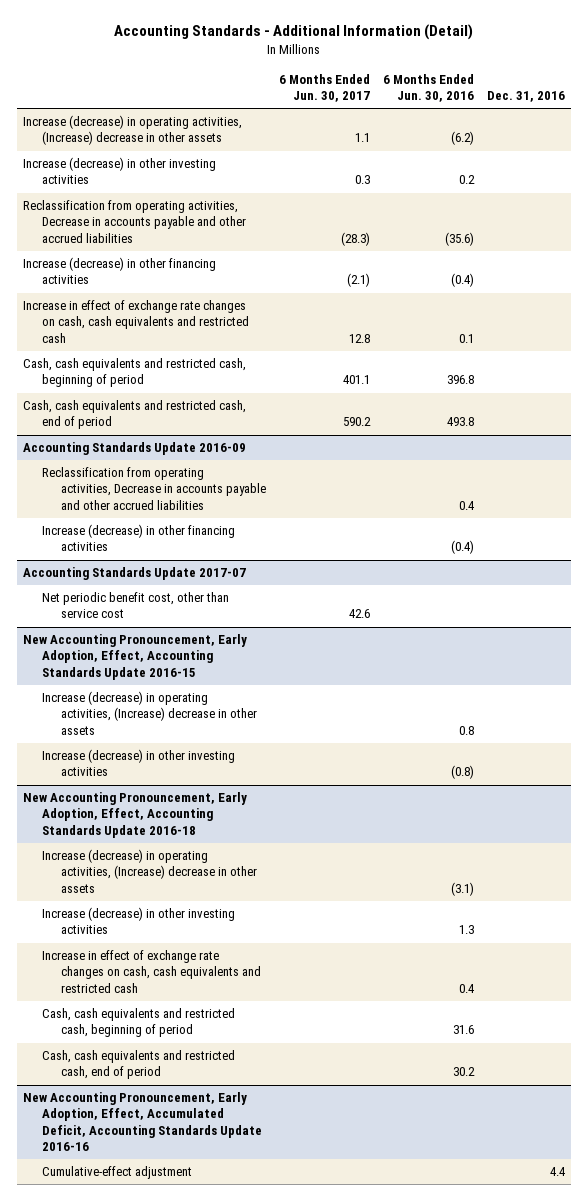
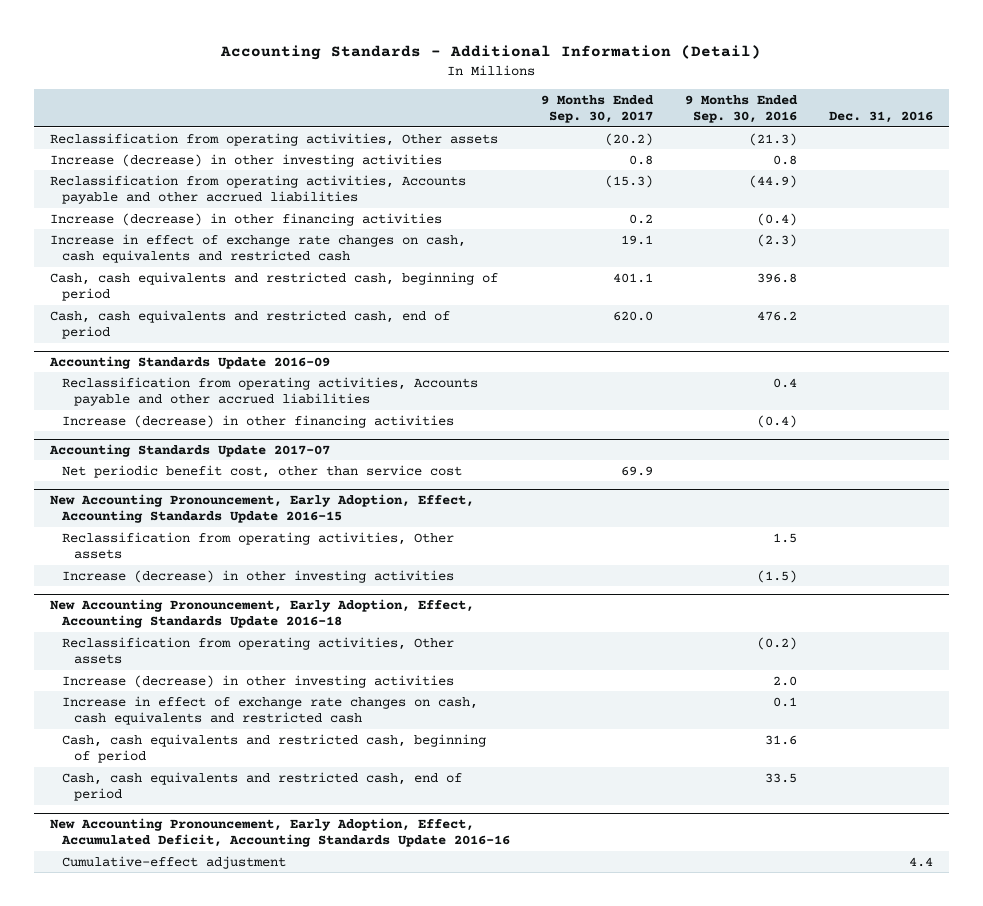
[278,73,370,103] 6 Months Ended Jun. 30, 2017 -> none
[382,73,474,103] 6 Months Ended Jun. 30, 2016 -> none
none -> [541,94,655,124] 9 Months Ended Sep. 30, 2017
none -> [685,94,799,124] 9 Months Ended Sep. 30, 2016
[23,115,243,146] Increase (decrease) in operating activities, (Increase) decrease in other assets -> [49,132,498,146] Reclassification from operating activities, Other assets
[23,200,246,243] Reclassification from operating activities, Decrease in accounts payable and other accrued liabilities -> [49,174,466,205] Reclassification from operating activities, Accounts payable and other accrued liabilities
[41,467,266,510] Reclassification from operating activities, Decrease in accounts payable and other accrued liabilities -> [61,376,478,407] Reclassification from operating activities, Accounts payable and other accrued liabilities
[41,691,257,735] Increase (decrease) in operating activities, (Increase) decrease in other assets -> [61,531,454,560] Reclassification from operating activities, Other assets
[41,849,257,893] Increase (decrease) in operating activities, (Increase) decrease in other assets -> [61,636,454,665] Reclassification from operating activities, Other assets

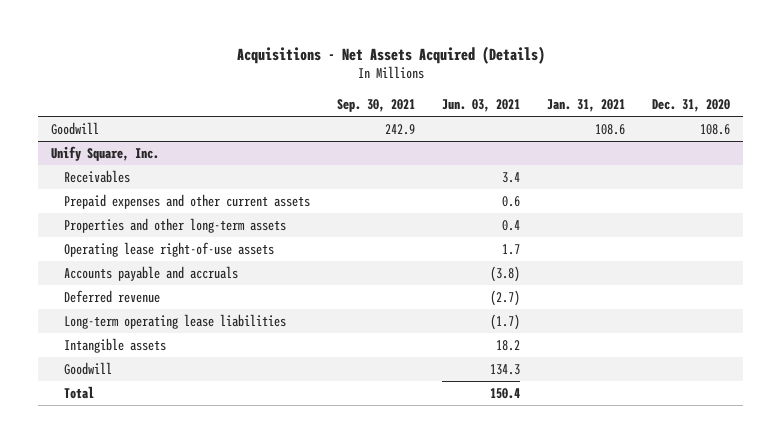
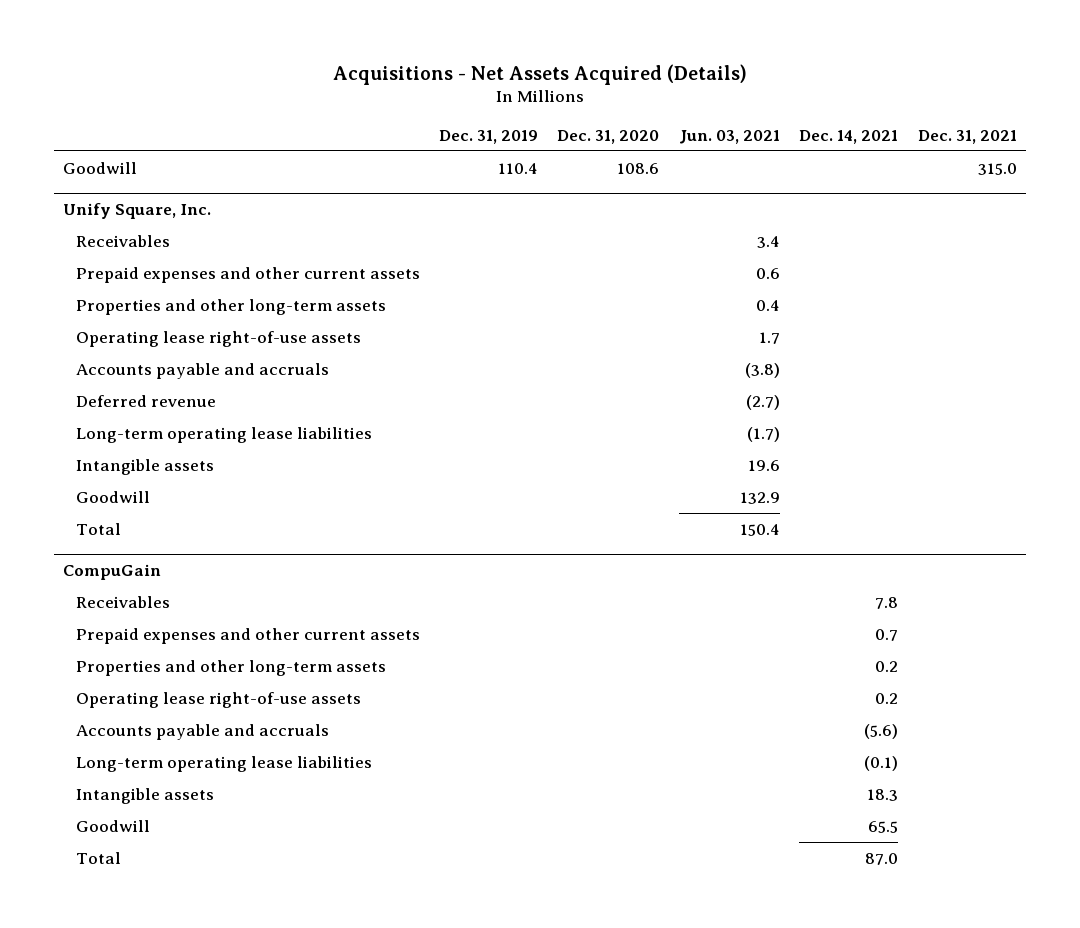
[336,99,415,113] Sep. 30, 2021 -> none
[546,99,625,113] Jan. 31, 2021 -> none
none -> [439,129,539,144] Dec. 31, 2019
none -> [799,129,899,144] Dec. 14, 2021
none -> [917,129,1017,144] Dec. 31, 2021
[495,339,520,351] 18.2 -> [747,459,780,471] 19.6
[489,363,520,375] 134.3 -> [739,491,780,504] 132.9
none -> [63,564,162,581] CompuGain
none -> [75,595,170,608] Receivables
none -> [75,627,420,644] Prepaid expenses and other current assets
none -> [75,659,386,676] Properties and other long-term assets
none -> [75,691,361,708] Operating lease right-of-use assets
none -> [75,723,329,740] Accounts payable and accruals
none -> [75,755,372,772] Long-term operating lease liabilities
none -> [75,787,214,804] Intangible assets
none -> [75,819,150,832] Goodwill
none -> [75,851,121,864] Total

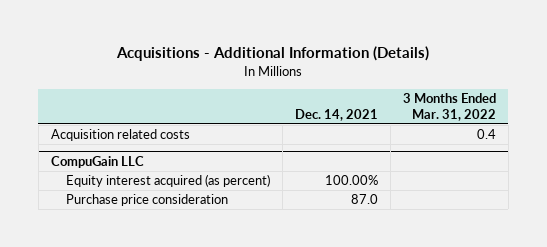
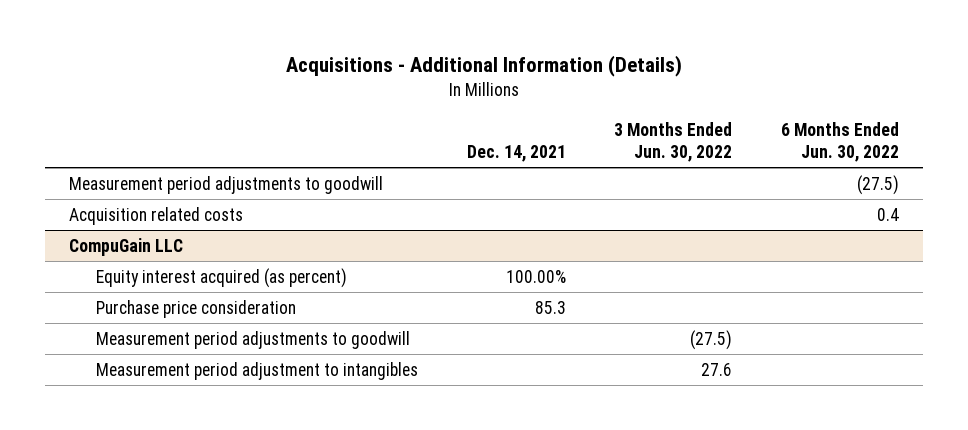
[402,92,496,121] 3 Months Ended Mar. 31, 2022 -> none
none -> [614,121,733,162] 3 Months Ended Jun. 30, 2022
none -> [780,121,899,162] 6 Months Ended Jun. 30, 2022
none -> [69,175,384,194] Measurement period adjustments to goodwill
[350,194,378,205] 87.0 -> [534,300,566,314] 85.3
none -> [95,330,410,349] Measurement period adjustments to goodwill
none -> [95,361,418,380] Measurement period adjustment to intangibles

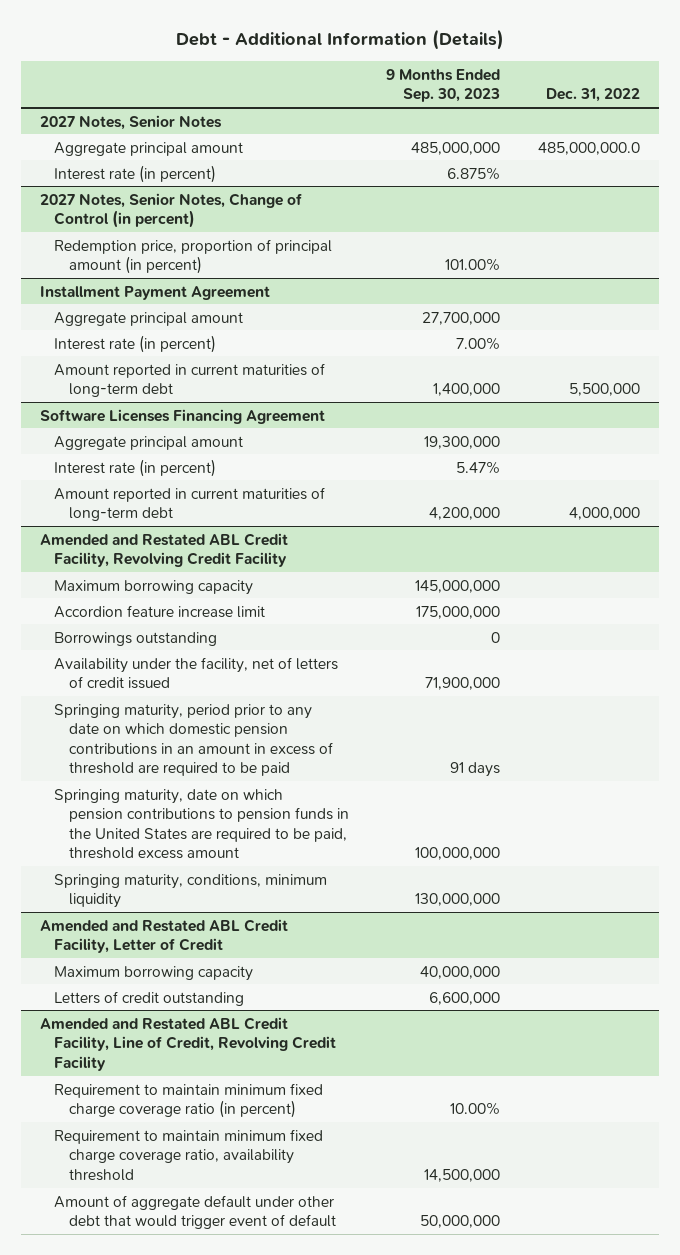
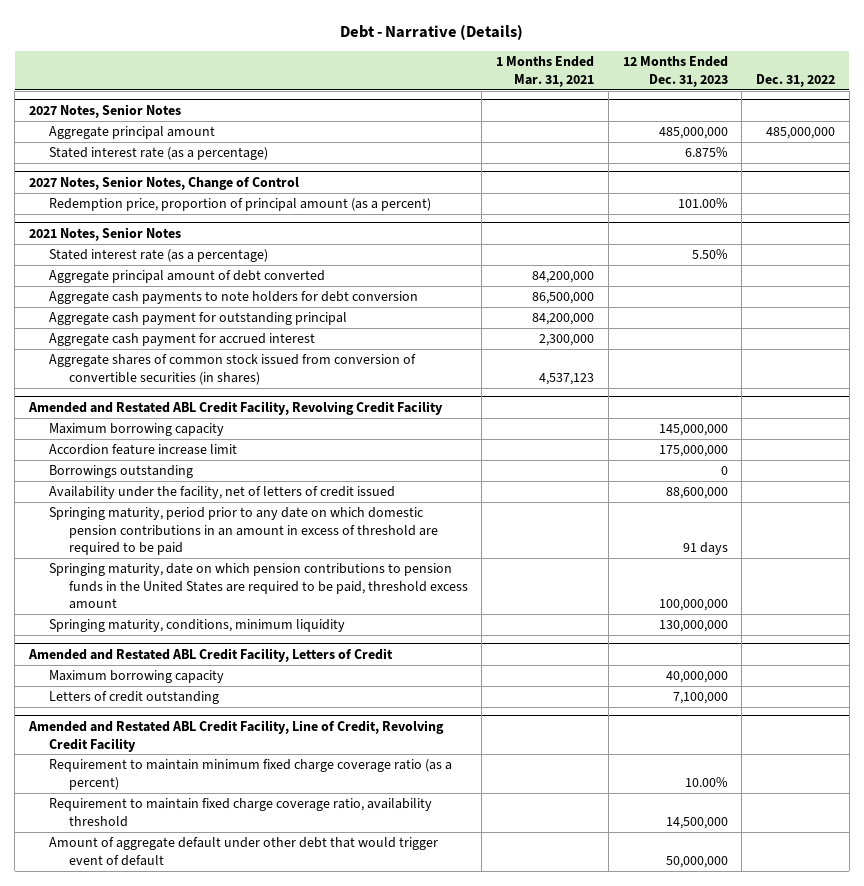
[176,29,505,51] Debt - Additional Information (Details) -> [340,23,524,40] Debt - Narrative (Details)
[386,68,501,103] 9 Months Ended Sep. 30, 2023 -> none
none -> [496,56,595,87] 1 Months Ended Mar. 31, 2021
none -> [622,56,728,87] 12 Months Ended Dec. 31, 2023
[39,285,270,300] Installment Payment Agreement -> none
[54,311,244,326] Aggregate principal amount -> none
[54,334,217,353] Interest rate (in percent) -> none
[54,362,326,398] Amount reported in current maturities of long-term debt -> none
[39,408,325,424] Software Licenses Financing Agreement -> none
[54,435,244,450] Aggregate principal amount -> none
[54,458,217,477] Interest rate (in percent) -> none
[54,486,326,522] Amount reported in current maturities of long-term debt -> none
[538,141,641,155] 485,000,000.0 -> [766,127,836,140] 485,000,000
[54,164,217,183] Interest rate (in percent) -> [48,147,268,161] Stated interest rate (as a percentage)
[39,192,302,229] 2027 Notes, Senior Notes, Change of Control (in percent) -> [29,176,300,191] 2027 Notes, Senior Notes, Change of Control
[54,238,333,275] Redemption price, proportion of principal amount (in percent) -> [48,198,431,212] Redemption price, proportion of principal amount (as a percent)
none -> [29,227,182,242] 2021 Notes, Senior Notes
none -> [48,249,268,263] Stated interest rate (as a percentage)
none -> [48,270,325,284] Aggregate principal amount of debt converted
none -> [48,291,418,305] Aggregate cash payments to note holders for debt conversion
none -> [48,312,347,326] Aggregate cash payment for outstanding principal
none -> [48,333,315,347] Aggregate cash payment for accrued interest
none -> [48,354,416,385] Aggregate shares of common stock issued from conversion of convertible securities (in shares)
[39,918,288,954] Amended and Restated ABL Credit Facility, Letter of Credit -> [28,648,394,663] Amended and Restated ABL Credit Facility, Letters of Credit
[54,1082,324,1119] Requirement to maintain minimum fixed charge coverage ratio (in percent) -> [48,759,452,790] Requirement to maintain minimum fixed charge coverage ratio (as a percent)
[54,1128,324,1181] Requirement to maintain minimum fixed charge coverage ratio, availability threshold -> [48,798,432,827] Requirement to maintain fixed charge coverage ratio, availability threshold

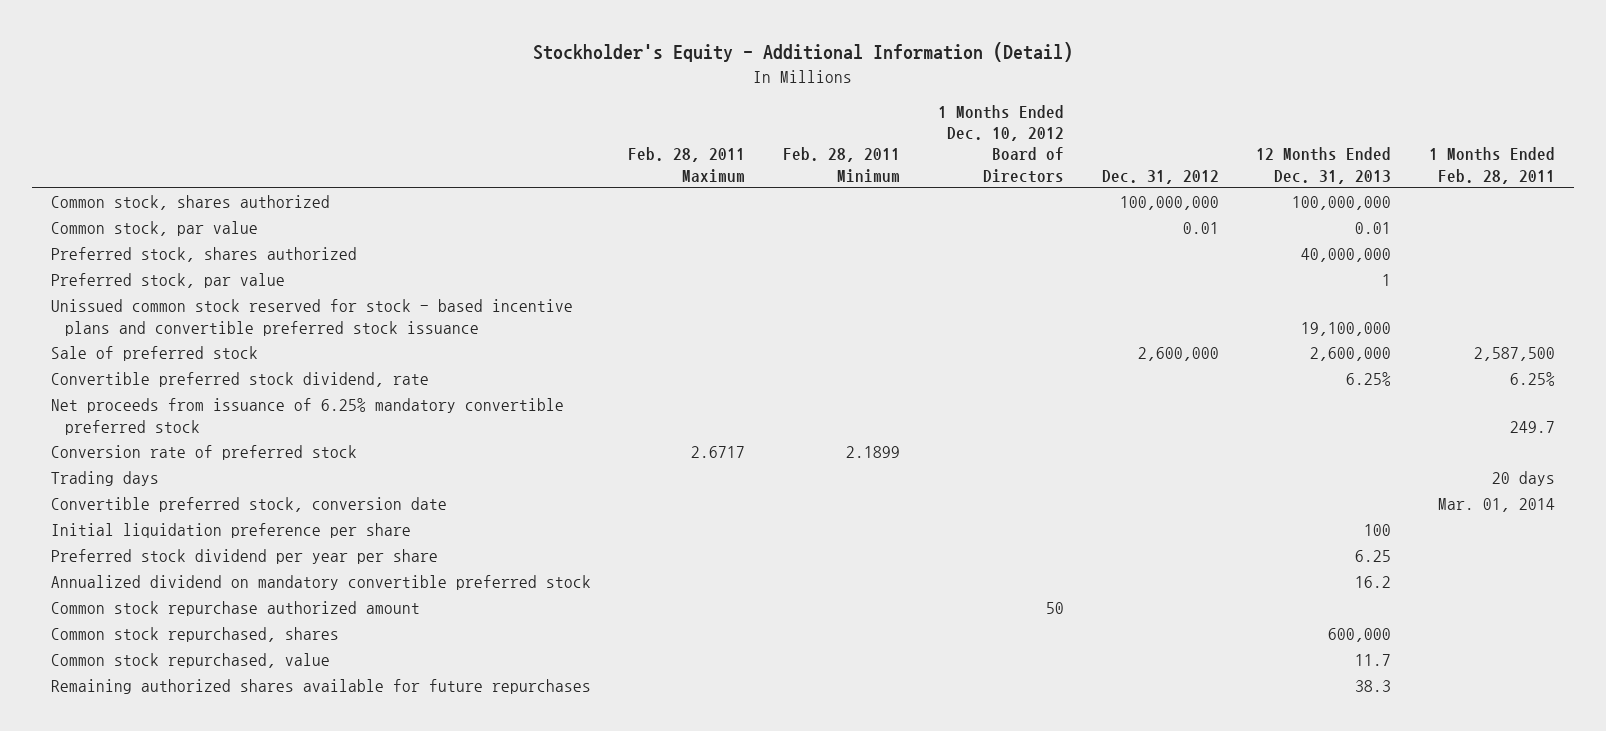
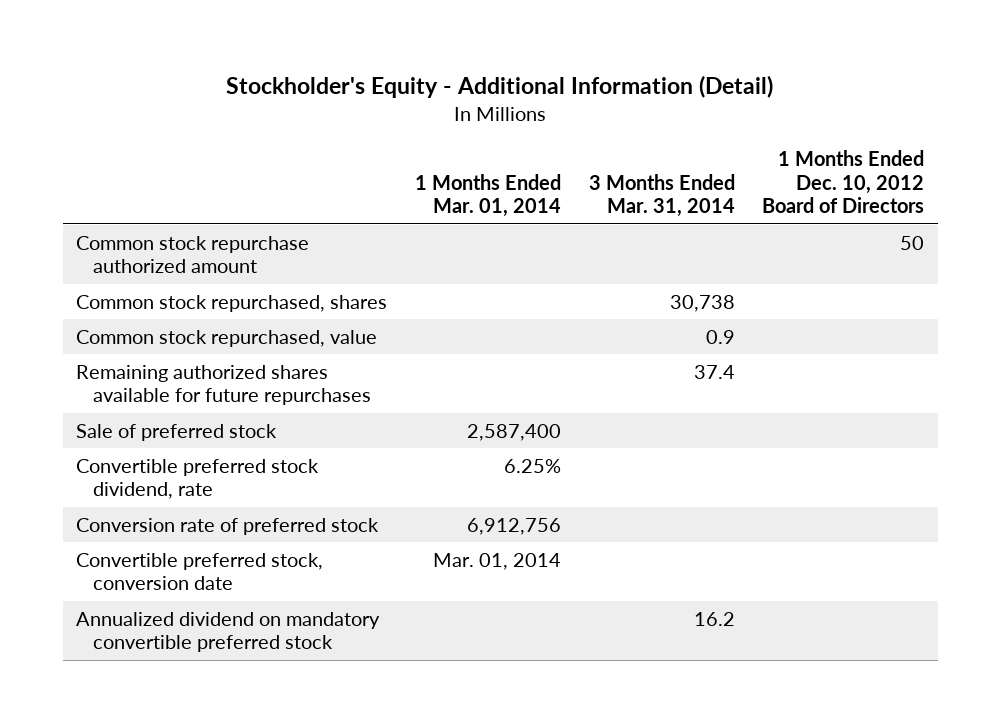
[628,147,746,182] Feb. 28, 2011 Maximum -> none
[783,147,901,182] Feb. 28, 2011 Minimum -> none
[1101,169,1219,184] Dec. 31, 2012 -> none
[1256,147,1392,184] 12 Months Ended Dec. 31, 2013 -> none
[1429,147,1556,184] 1 Months Ended Feb. 28, 2011 -> none
none -> [415,173,562,218] 1 Months Ended Mar. 01, 2014
none -> [588,173,735,218] 3 Months Ended Mar. 31, 2014
[50,195,330,211] Common stock, shares authorized -> none
[50,221,258,237] Common stock, par value -> none
[50,247,357,263] Preferred stock, shares authorized -> none
[50,273,285,289] Preferred stock, par value -> none
[50,299,573,336] Unissued common stock reserved for stock - based incentive plans and convertible preferred stock issuance -> none
[50,601,420,617] Common stock repurchase authorized amount -> [76,235,310,274] Common stock repurchase authorized amount
[50,627,339,643] Common stock repurchased, shares -> [76,294,388,312] Common stock repurchased, shares
[50,653,330,669] Common stock repurchased, value -> [76,329,378,347] Common stock repurchased, value
[50,679,591,695] Remaining authorized shares available for future repurchases -> [76,364,372,406] Remaining authorized shares available for future repurchases
[50,398,564,435] Net proceeds from issuance of 6.25% mandatory convertible preferred stock -> none
[50,471,159,487] Trading days -> none
[50,523,411,539] Initial liquidation preference per share -> none
[50,549,438,565] Preferred stock dividend per year per share -> none

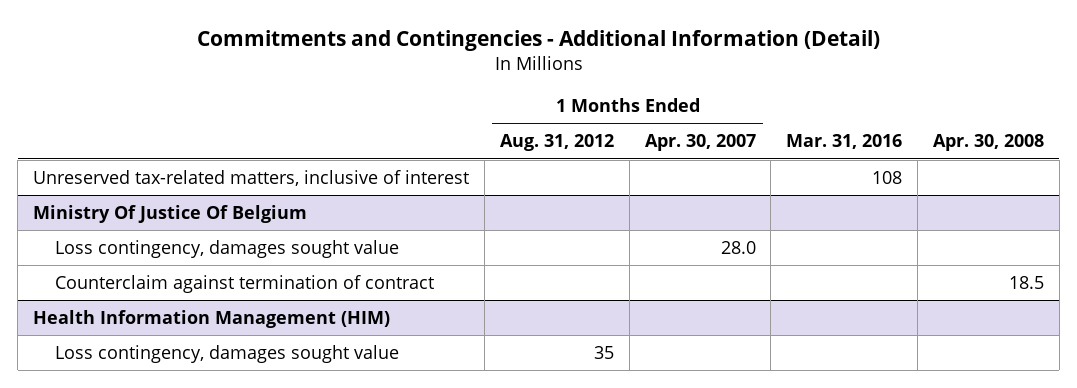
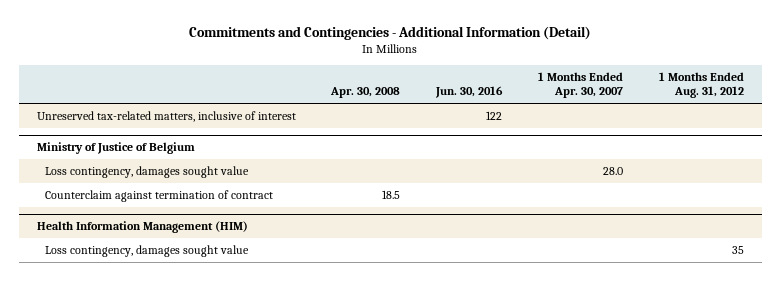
[786,134,903,150] Mar. 31, 2016 -> none
none -> [435,86,504,99] Jun. 30, 2016
[32,205,307,224] Ministry Of Justice Of Belgium -> [36,142,195,155] Ministry of Justice of Belgium

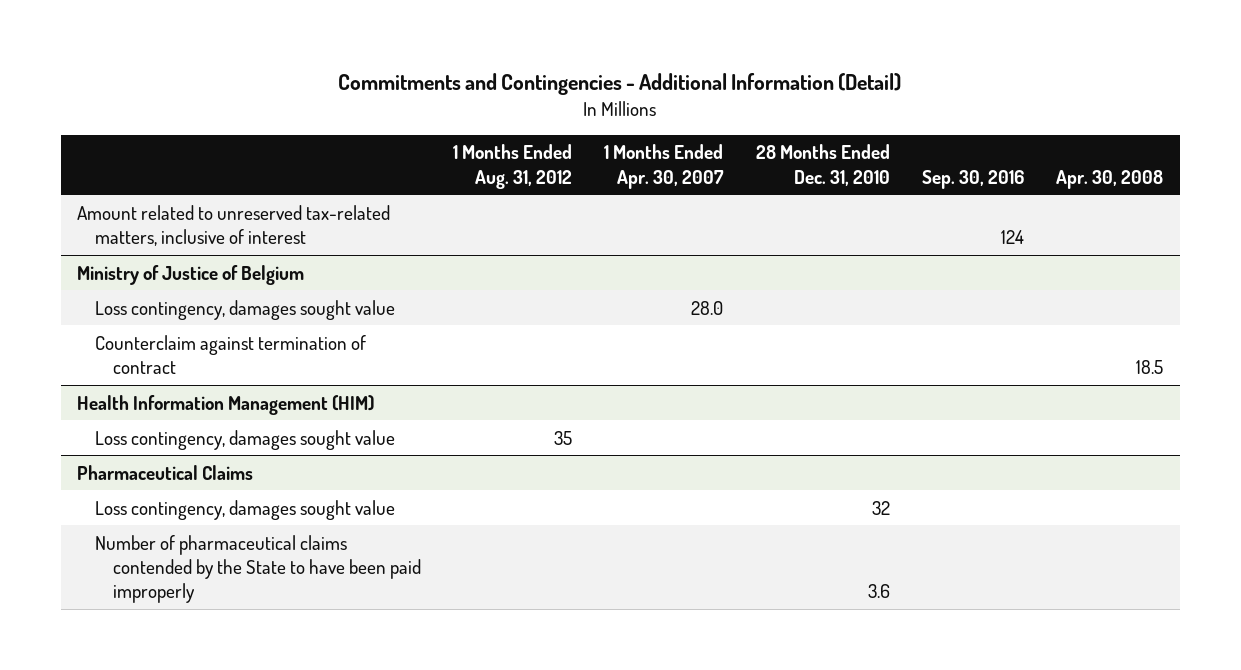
[435,86,504,99] Jun. 30, 2016 -> none
none -> [755,144,890,186] 28 Months Ended Dec. 31, 2010
none -> [922,169,1025,189] Sep. 30, 2016
[36,110,296,122] Unreserved tax-related matters, inclusive of interest -> [77,204,391,246] Amount related to unreserved tax-related matters, inclusive of interest
none -> [77,464,254,480] Pharmaceutical Claims
none -> [95,499,396,520] Loss contingency, damages sought value
none -> [95,534,421,604] Number of pharmaceutical claims contended by the State to have been paid improperly

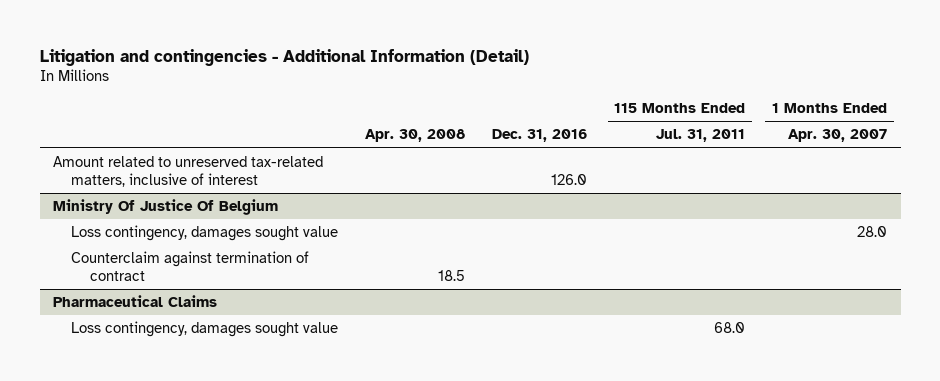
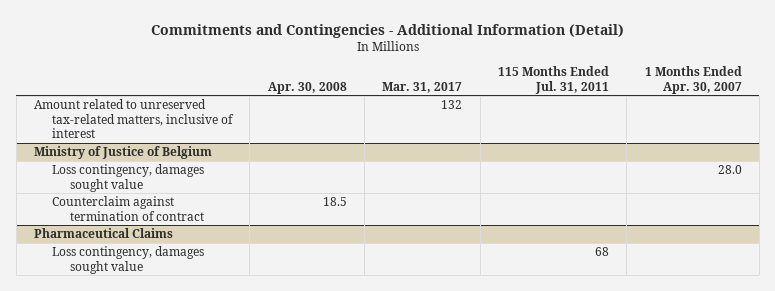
[39,48,529,66] Litigation and contingencies - Additional Information (Detail) -> [150,23,624,38] Commitments and Contingencies - Additional Information (Detail)
[492,129,588,143] Dec. 31, 2016 -> none
none -> [382,81,463,93] Mar. 31, 2017
[53,198,279,215] Ministry Of Justice Of Belgium -> [33,146,212,160] Ministry of Justice of Belgium
[714,321,746,333] 68.0 -> [594,247,609,257] 68

